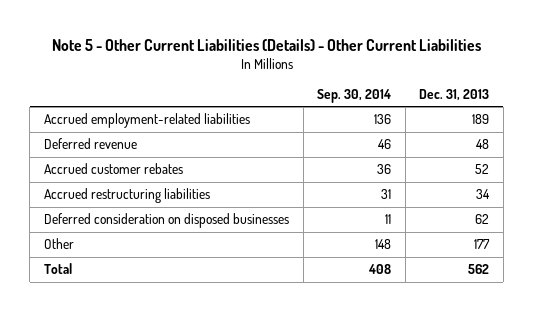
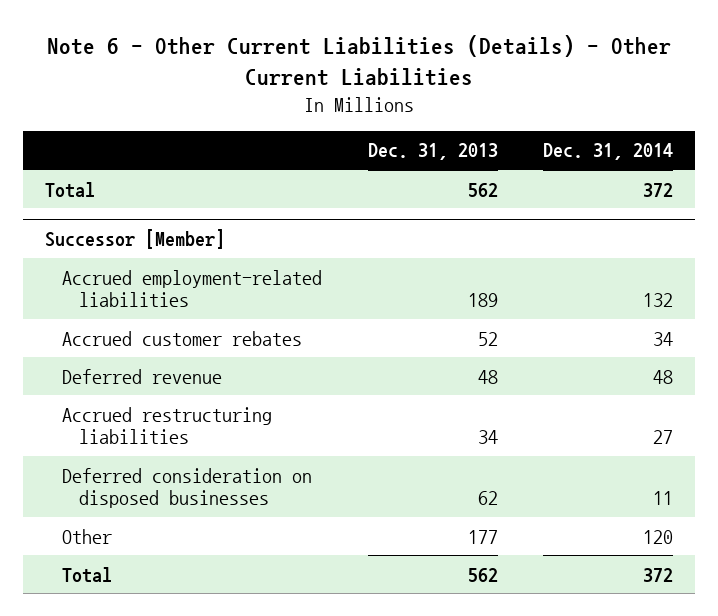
[51,38,481,51] Note 5 - Other Current Liabilities (Details) - Other Current Liabilities -> [47,35,672,87] Note 6 - Other Current Liabilities (Details) - Other Current Liabilities
[317,89,392,104] Sep. 30, 2014 -> none
none -> [542,143,673,161] Dec. 31, 2014
none -> [45,181,96,198] Total
none -> [45,228,226,249] Successor [Member]
[43,138,137,150] Deferred revenue -> none
none -> [62,368,223,384] Deferred revenue

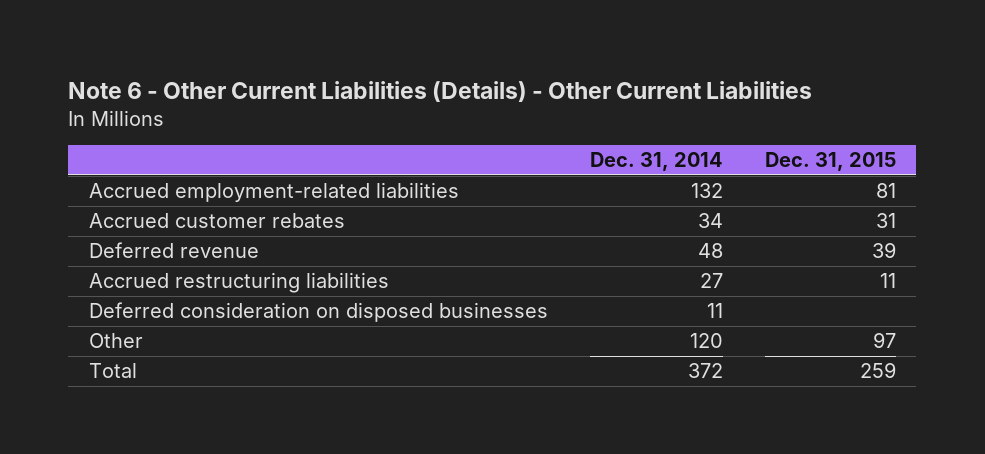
[367,143,498,161] Dec. 31, 2013 -> none
none -> [764,152,896,172] Dec. 31, 2015
[45,181,96,198] Total -> none
[45,228,226,249] Successor [Member] -> none

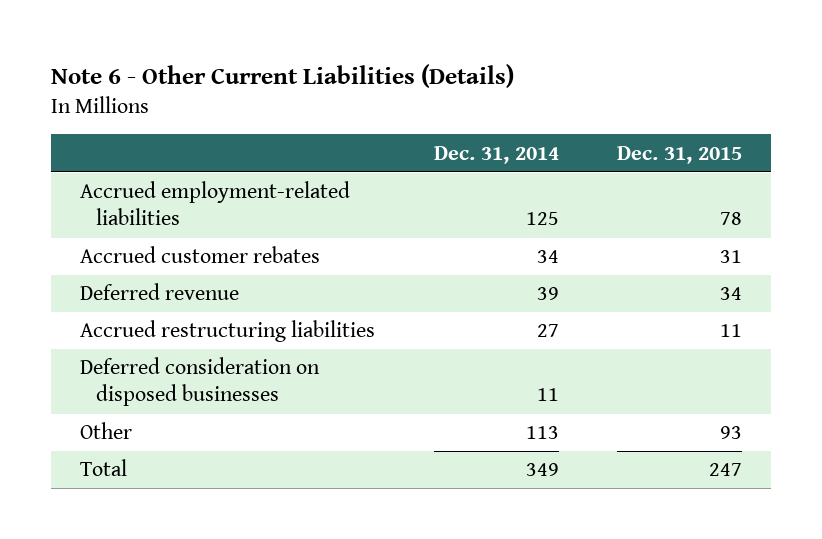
[68,80,813,102] Note 6 - Other Current Liabilities (Details) - Other Current Liabilities -> [51,64,515,89] Note 6 - Other Current Liabilities (Details)
[690,182,723,198] 132 -> [525,212,559,226] 125
[875,182,896,198] 81 -> [719,212,742,226] 78
[697,242,723,258] 48 -> [536,287,559,301] 39
[871,241,896,258] 39 -> [719,287,742,301] 34
[689,332,723,348] 120 -> [525,426,559,440] 113
[872,331,896,348] 97 -> [719,426,742,440] 93
[687,362,723,378] 372 -> [525,463,559,477] 349
[859,361,896,378] 259 -> [708,463,742,477] 247

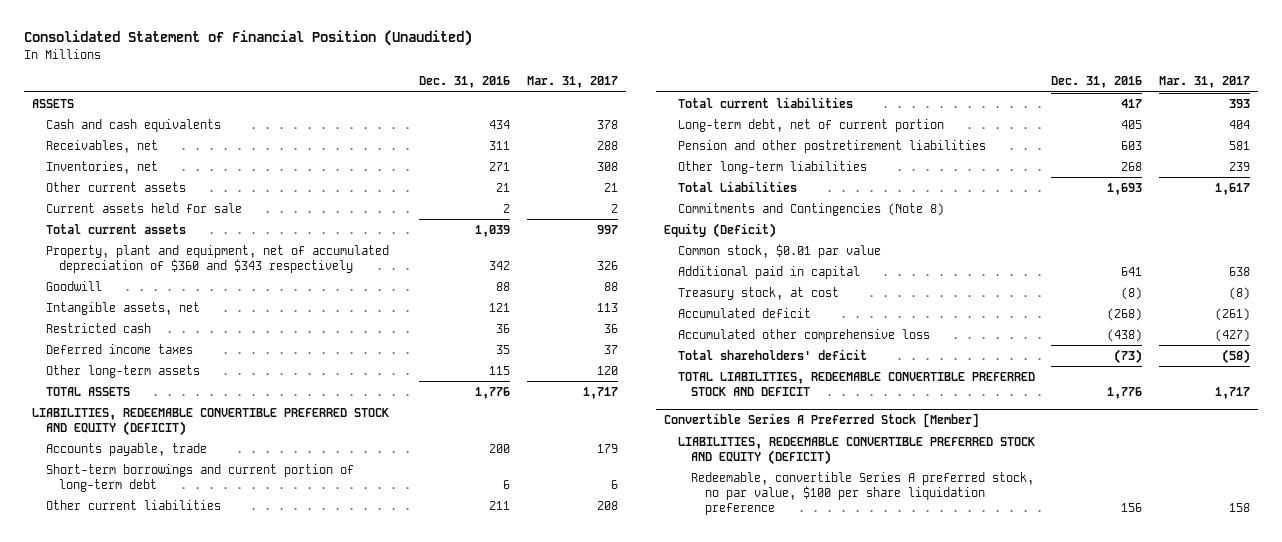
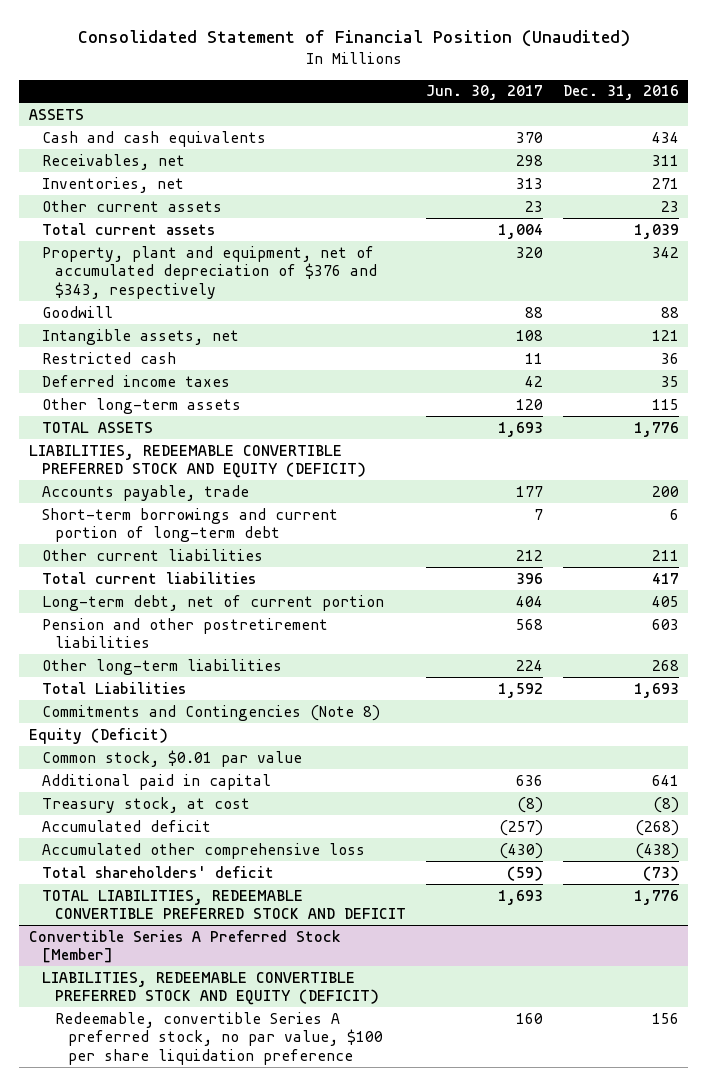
[526,76,618,89] Mar. 31, 2017 -> none
none -> [425,85,543,101] Jun. 30, 2017
[45,202,242,213] Current assets held for sale -> none
[496,182,511,192] 21 -> [660,200,679,212] 23
[45,244,389,273] Property, plant and equipment, net of accumulated depreciation of $360 and $343 respectively -> [41,245,377,300] Property, plant and equipment, net of accumulated depreciation of $376 and $343, respectively

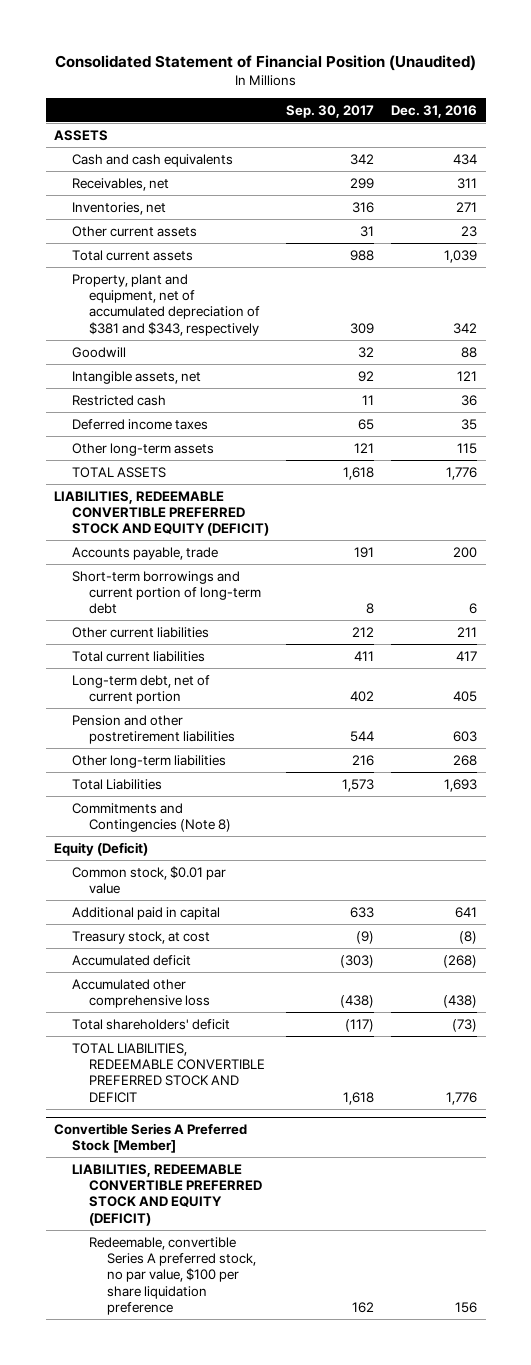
[425,85,543,101] Jun. 30, 2017 -> none
none -> [285,104,374,118] Sep. 30, 2017
[41,245,377,300] Property, plant and equipment, net of accumulated depreciation of $376 and $343, respectively -> [71,273,261,336] Property, plant and equipment, net of accumulated depreciation of $381 and $343, respectively

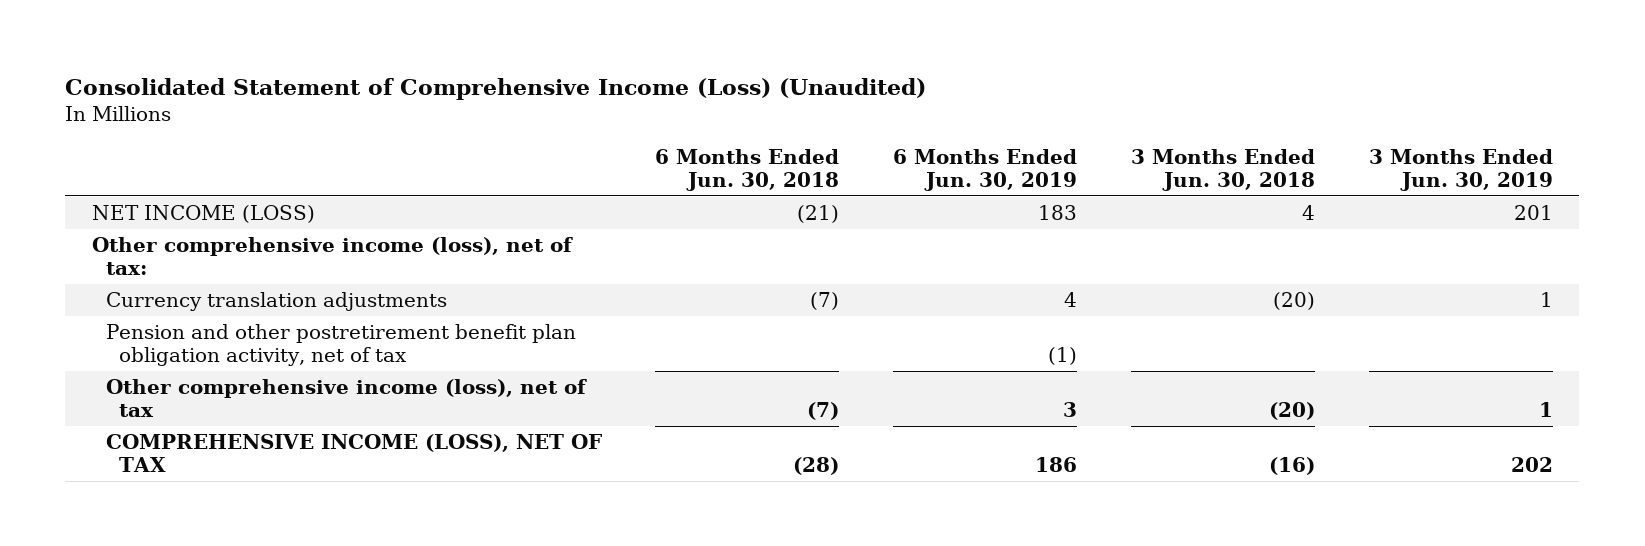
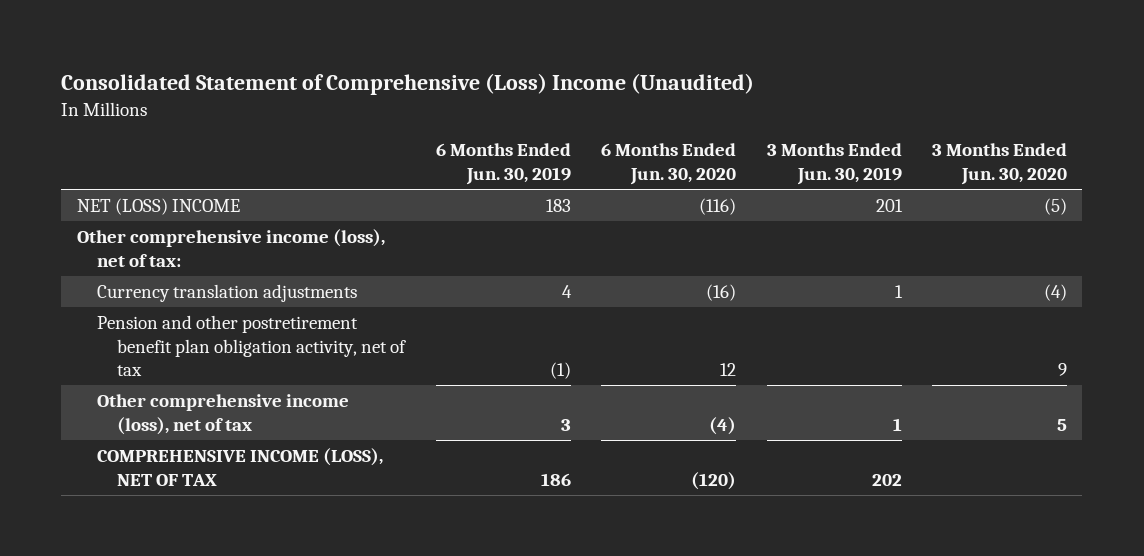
[65,78,927,101] Consolidated Statement of Comprehensive Income (Loss) (Unaudited) -> [61,73,755,96] Consolidated Statement of Comprehensive (Loss) Income (Unaudited)
[655,148,840,191] 6 Months Ended Jun. 30, 2018 -> none
[1130,148,1315,191] 3 Months Ended Jun. 30, 2018 -> none
none -> [601,143,737,185] 6 Months Ended Jun. 30, 2020
none -> [932,143,1068,185] 3 Months Ended Jun. 30, 2020
[92,205,316,224] NET INCOME (LOSS) -> [76,197,240,215] NET (LOSS) INCOME

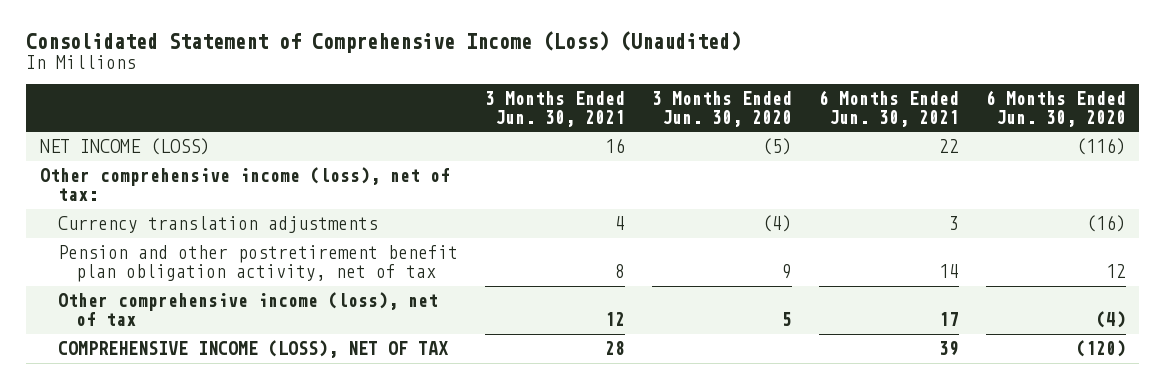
[61,73,755,96] Consolidated Statement of Comprehensive (Loss) Income (Unaudited) -> [26,31,742,54] Consolidated Statement of Comprehensive Income (Loss) (Unaudited)
[435,143,571,185] 6 Months Ended Jun. 30, 2019 -> none
[766,143,902,185] 3 Months Ended Jun. 30, 2019 -> none
none -> [484,91,625,127] 3 Months Ended Jun. 30, 2021
none -> [818,90,959,127] 6 Months Ended Jun. 30, 2021
[76,197,240,215] NET (LOSS) INCOME -> [39,138,210,156] NET INCOME (LOSS)

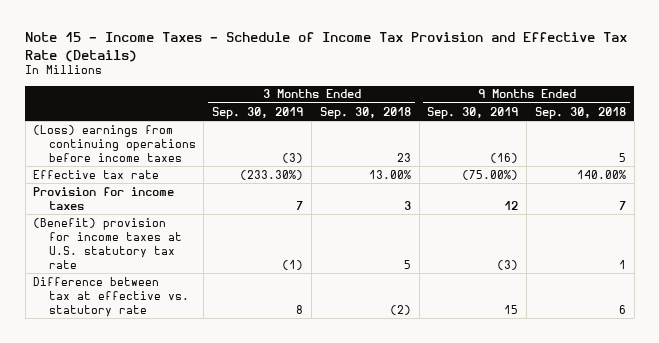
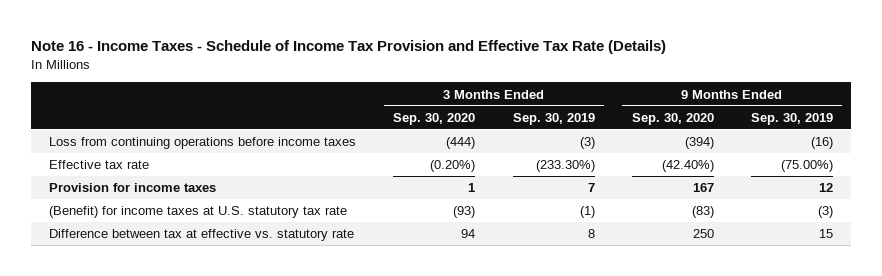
[25,32,628,62] Note 15 - Income Taxes - Schedule of Income Tax Provision and Effective Tax Rate (Details) -> [30,40,666,55] Note 16 - Income Taxes - Schedule of Income Tax Provision and Effective Tax Rate (Details)
[319,106,411,119] Sep. 30, 2018 -> none
[534,106,626,119] Sep. 30, 2018 -> none
none -> [393,112,476,125] Sep. 30, 2020
none -> [631,112,714,125] Sep. 30, 2020
[33,124,196,162] (Loss) earnings from continuing operations before income taxes -> [49,137,357,150] Loss from continuing operations before income taxes
[33,217,182,269] (Benefit) provision for income taxes at U.S. statutory tax rate -> [49,206,348,219] (Benefit) for income taxes at U.S. statutory tax rate

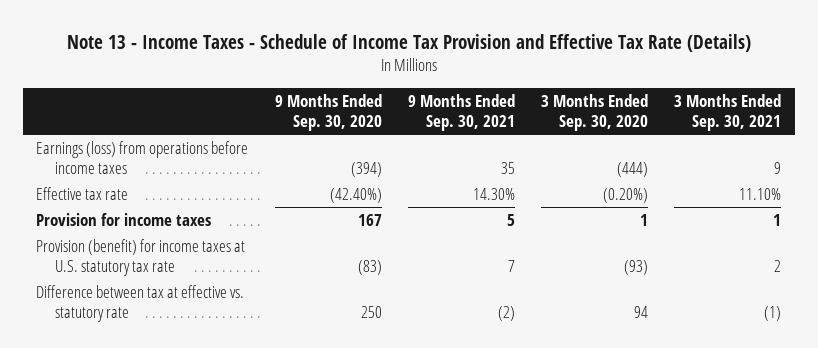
[30,40,666,55] Note 16 - Income Taxes - Schedule of Income Tax Provision and Effective Tax Rate (Details) -> [66,33,751,52] Note 13 - Income Taxes - Schedule of Income Tax Provision and Effective Tax Rate (Details)
[512,112,595,125] Sep. 30, 2019 -> none
[750,112,833,125] Sep. 30, 2019 -> none
none -> [407,93,515,132] 9 Months Ended Sep. 30, 2021
none -> [674,93,782,132] 3 Months Ended Sep. 30, 2021
[49,137,357,150] Loss from continuing operations before income taxes -> [36,140,249,175] Earnings (loss) from operations before income taxes
[49,206,348,219] (Benefit) for income taxes at U.S. statutory tax rate -> [36,238,246,277] Provision (benefit) for income taxes at U.S. statutory tax rate

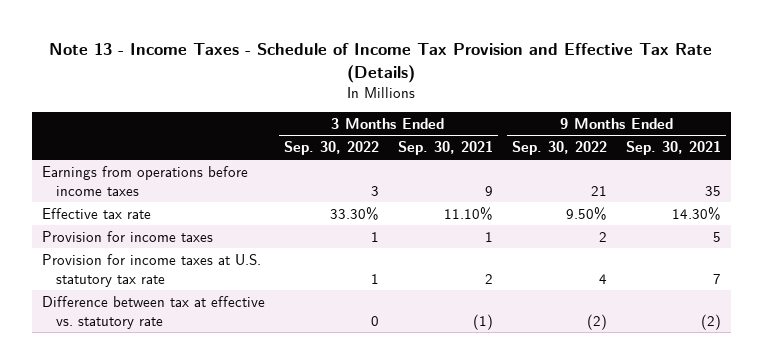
[274,93,382,132] 9 Months Ended Sep. 30, 2020 -> none
[541,93,649,132] 3 Months Ended Sep. 30, 2020 -> none
none -> [283,141,379,156] Sep. 30, 2022
none -> [512,141,608,156] Sep. 30, 2022
[36,140,249,175] Earnings (loss) from operations before income taxes -> [41,165,248,196] Earnings from operations before income taxes
[36,238,246,277] Provision (benefit) for income taxes at U.S. statutory tax rate -> [41,253,261,287] Provision for income taxes at U.S. statutory tax rate

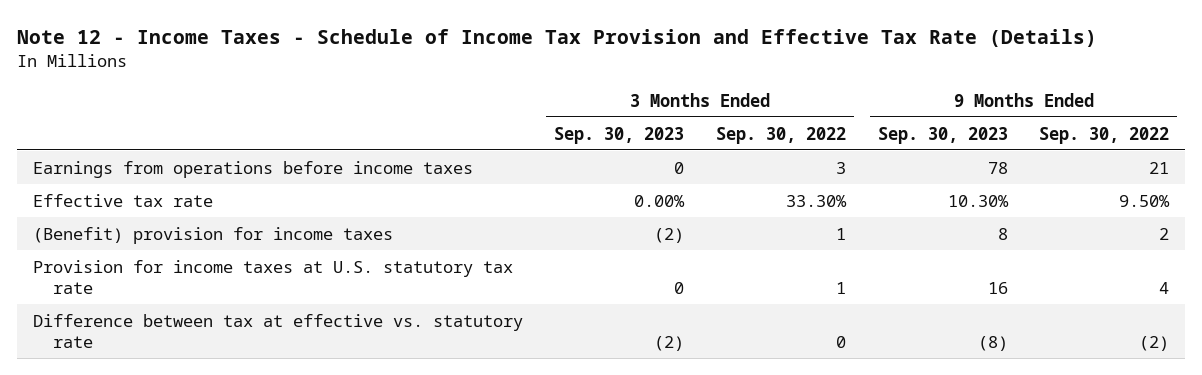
[49,42,713,83] Note 13 - Income Taxes - Schedule of Income Tax Provision and Effective Tax Rate (Details) -> [16,28,1097,47] Note 12 - Income Taxes - Schedule of Income Tax Provision and Effective Tax Rate (Details)
[397,141,493,156] Sep. 30, 2021 -> none
[626,141,722,156] Sep. 30, 2021 -> none
none -> [554,126,685,144] Sep. 30, 2023
none -> [877,126,1008,144] Sep. 30, 2023
[41,230,213,242] Provision for income taxes -> [32,226,393,244] (Benefit) provision for income taxes

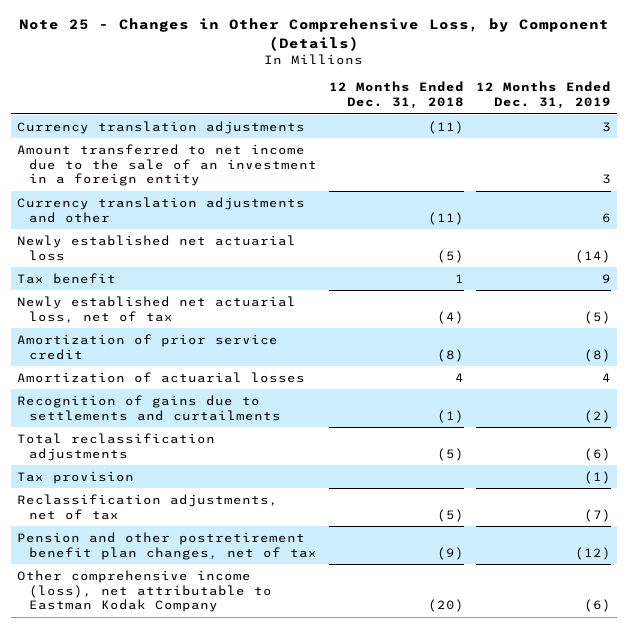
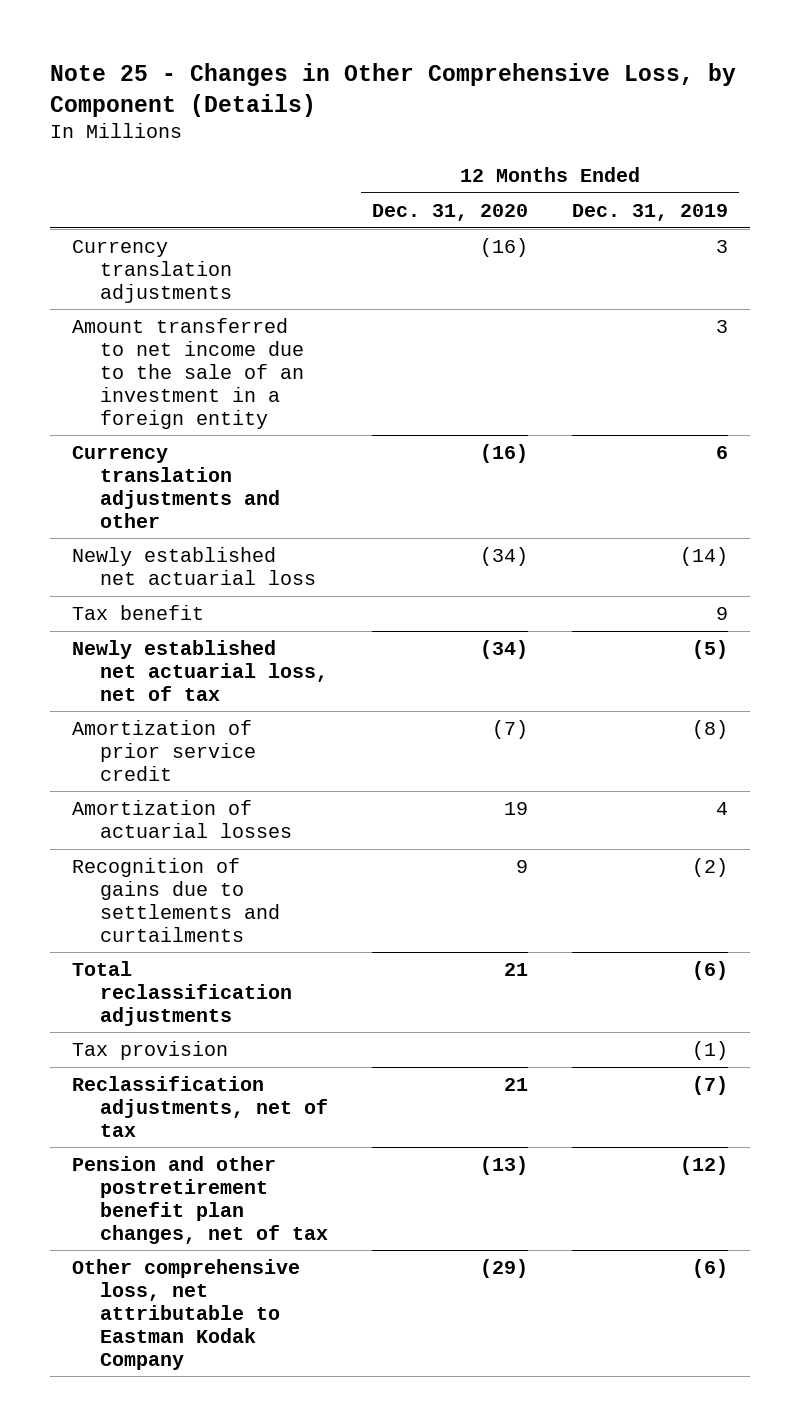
[328,81,464,110] 12 Months Ended Dec. 31, 2018 -> none
none -> [371,203,528,221] Dec. 31, 2020
[17,569,272,613] Other comprehensive income (loss), net attributable to Eastman Kodak Company -> [71,1258,300,1370] Other comprehensive loss, net attributable to Eastman Kodak Company

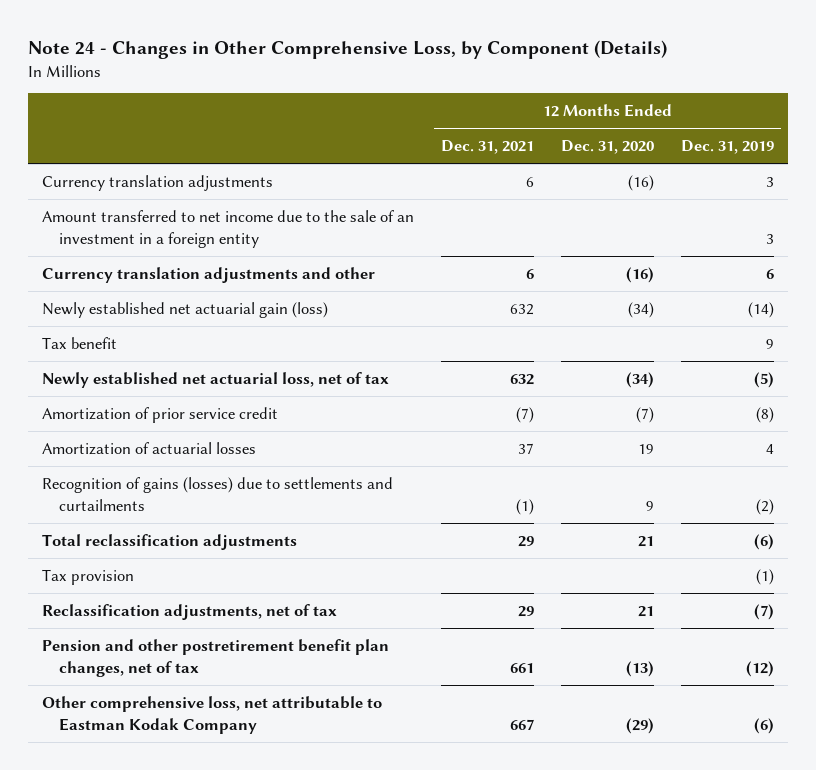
[49,62,736,117] Note 25 - Changes in Other Comprehensive Loss, by Component (Details) -> [28,40,668,60] Note 24 - Changes in Other Comprehensive Loss, by Component (Details)
none -> [440,140,534,155] Dec. 31, 2021
[71,546,316,585] Newly established net actuarial loss -> [41,301,328,318] Newly established net actuarial gain (loss)
[71,857,280,942] Recognition of gains due to settlements and curtailments -> [41,476,393,511] Recognition of gains (losses) due to settlements and curtailments

